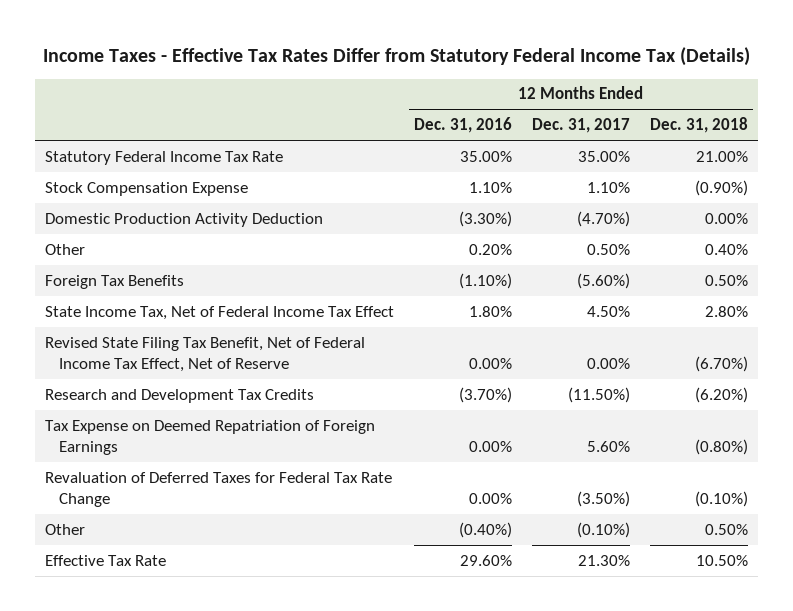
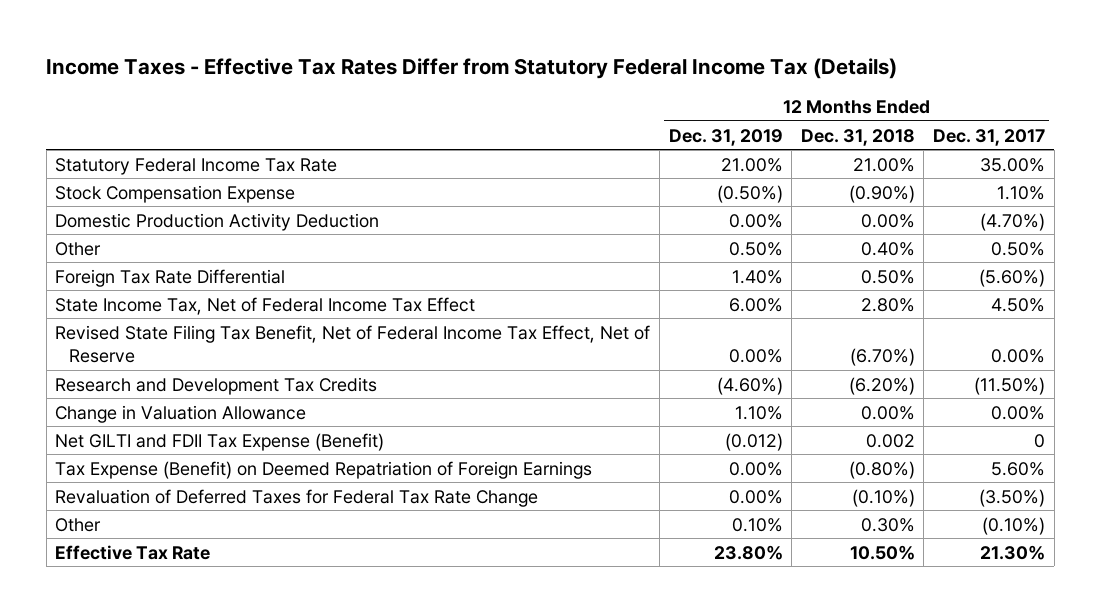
[414,117,513,134] Dec. 31, 2016 -> none
none -> [668,128,783,146] Dec. 31, 2019
[45,274,185,289] Foreign Tax Benefits -> [55,268,286,287] Foreign Tax Rate Differential
none -> [55,404,307,423] Change in Valuation Allowance
none -> [55,432,385,451] Net GILTI and FDII Tax Expense (Benefit)
[45,419,376,456] Tax Expense on Deemed Repatriation of Foreign Earnings -> [55,460,593,479] Tax Expense (Benefit) on Deemed Repatriation of Foreign Earnings
[704,523,748,535] 0.50% -> [860,517,915,532] 0.30%

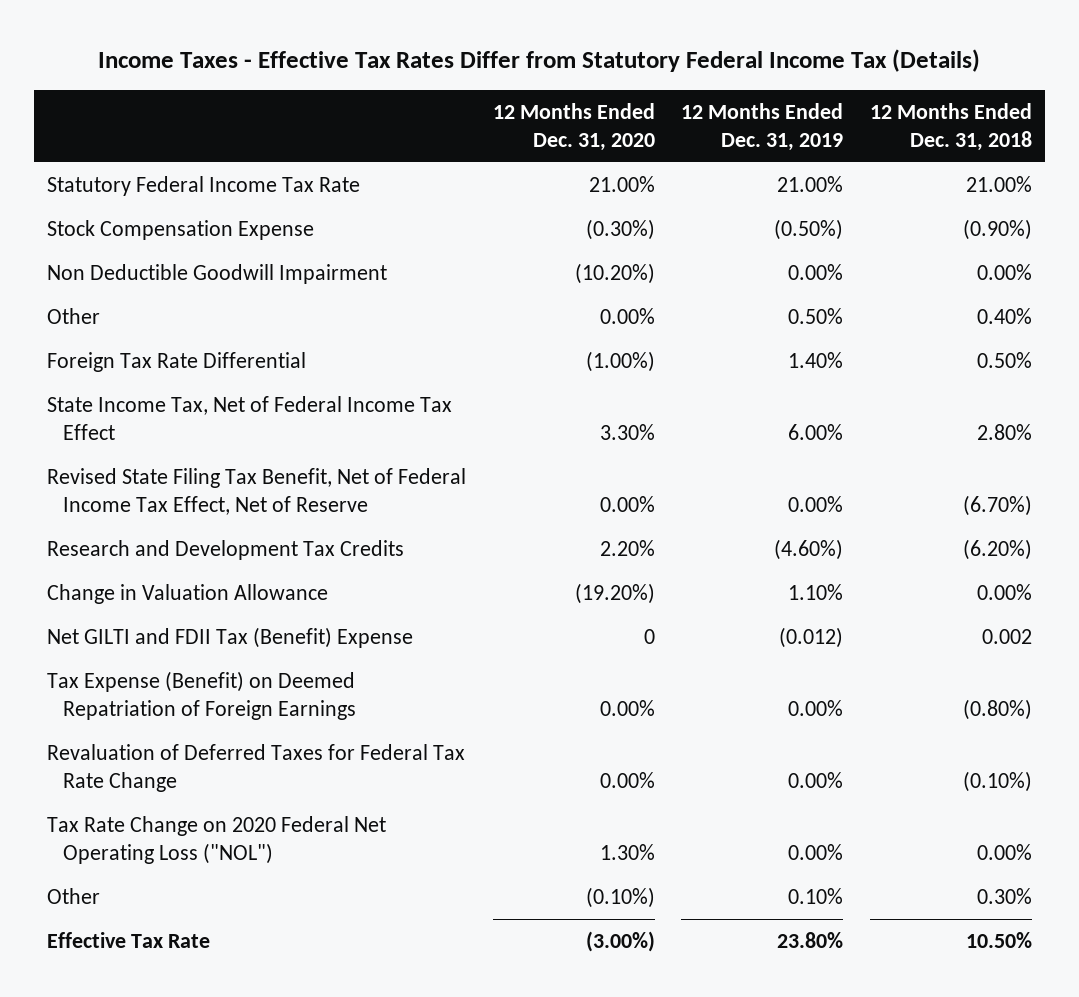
[932,128,1045,146] Dec. 31, 2017 -> none
none -> [492,102,655,151] 12 Months Ended Dec. 31, 2020
[55,212,380,231] Domestic Production Activity Deduction -> [47,264,388,285] Non Deductible Goodwill Impairment
[55,432,385,451] Net GILTI and FDII Tax Expense (Benefit) -> [47,627,414,649] Net GILTI and FDII Tax (Benefit) Expense
none -> [47,816,387,865] Tax Rate Change on 2020 Federal Net Operating Loss ("NOL")

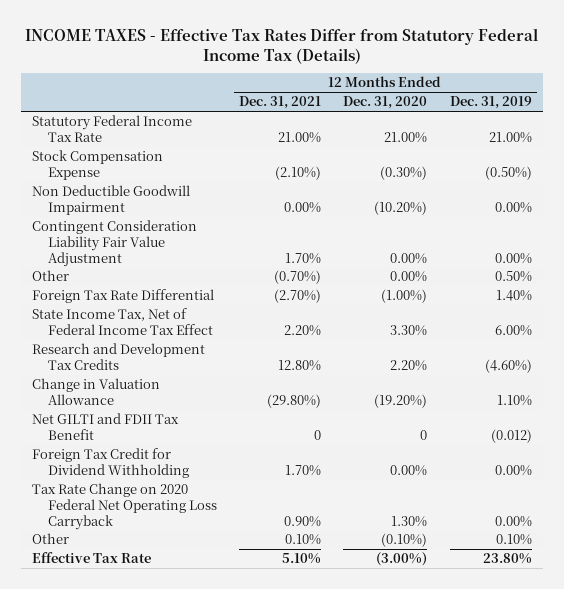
[98,48,981,72] Income Taxes - Effective Tax Rates Differ from Statutory Federal Income Tax (Details) -> [24,27,538,64] INCOME TAXES - Effective Tax Rates Differ from Statutory Federal Income Tax (Details)
[869,102,1032,151] 12 Months Ended Dec. 31, 2018 -> none
none -> [239,96,322,110] Dec. 31, 2021
none -> [31,220,197,267] Contingent Consideration Liability Fair Value Adjustment
[47,468,467,516] Revised State Filing Tax Benefit, Net of Federal Income Tax Effect, Net of Reserve -> none
[47,744,466,793] Revaluation of Deferred Taxes for Federal Tax Rate Change -> none
[47,627,414,649] Net GILTI and FDII Tax (Benefit) Expense -> [31,413,179,440] Net GILTI and FDII Tax Benefit
[47,671,357,721] Tax Expense (Benefit) on Deemed Repatriation of Foreign Earnings -> [31,448,189,478] Foreign Tax Credit for Dividend Withholding
[47,816,387,865] Tax Rate Change on 2020 Federal Net Operating Loss ("NOL") -> [31,483,217,530] Tax Rate Change on 2020 Federal Net Operating Loss Carryback

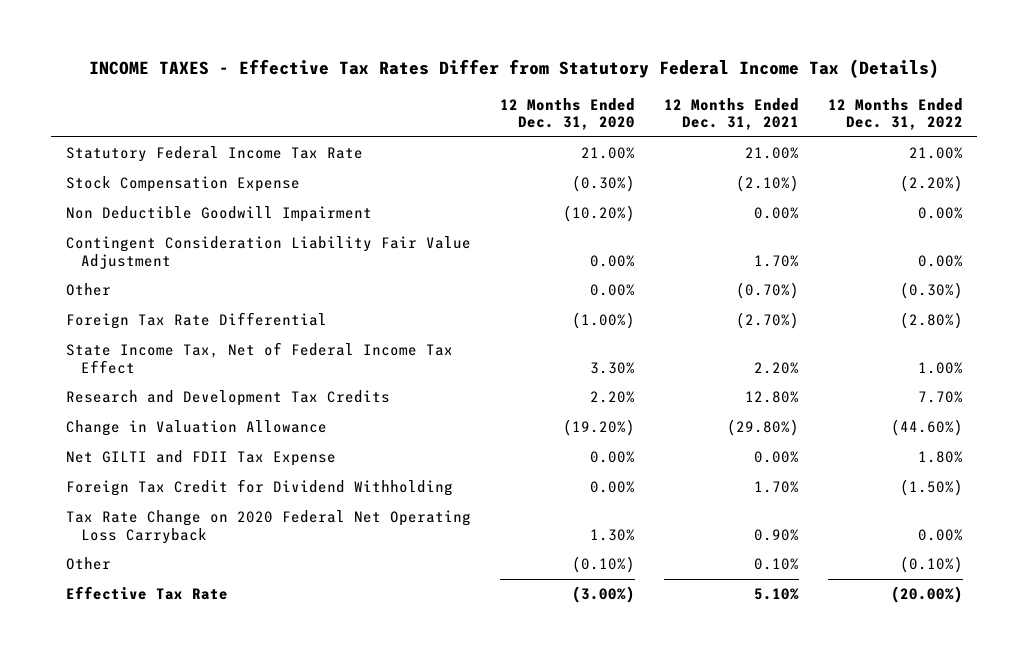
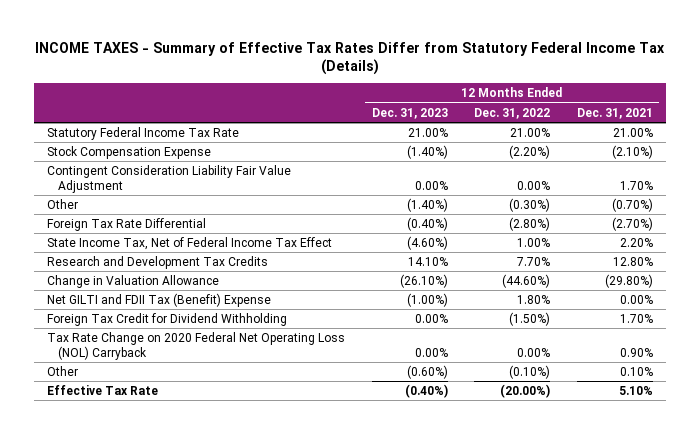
[89,59,940,79] INCOME TAXES - Effective Tax Rates Differ from Statutory Federal Income Tax (Details) -> [34,41,665,76] INCOME TAXES - Summary of Effective Tax Rates Differ from Statutory Federal Income Tax (Details)
[499,97,635,131] 12 Months Ended Dec. 31, 2020 -> none
none -> [371,107,448,119] Dec. 31, 2023
[65,206,372,223] Non Deductible Goodwill Impairment -> none
[65,450,336,467] Net GILTI and FDII Tax Expense -> [47,292,272,307] Net GILTI and FDII Tax (Benefit) Expense
[65,510,471,544] Tax Rate Change on 2020 Federal Net Operating Loss Carryback -> [47,331,346,360] Tax Rate Change on 2020 Federal Net Operating Loss (NOL) Carryback

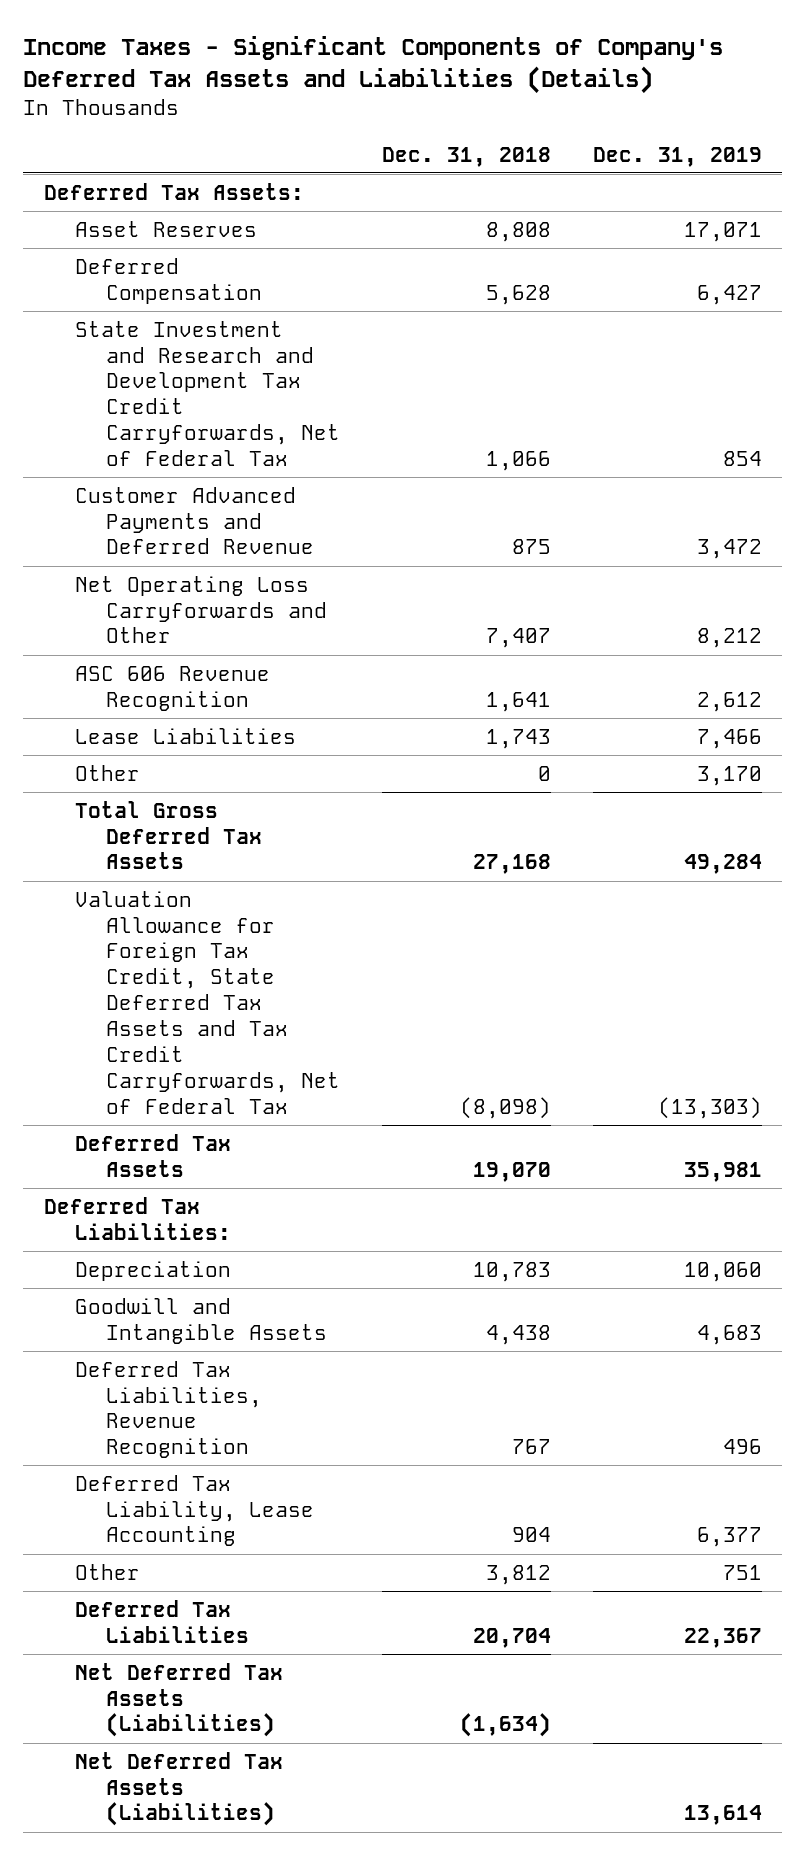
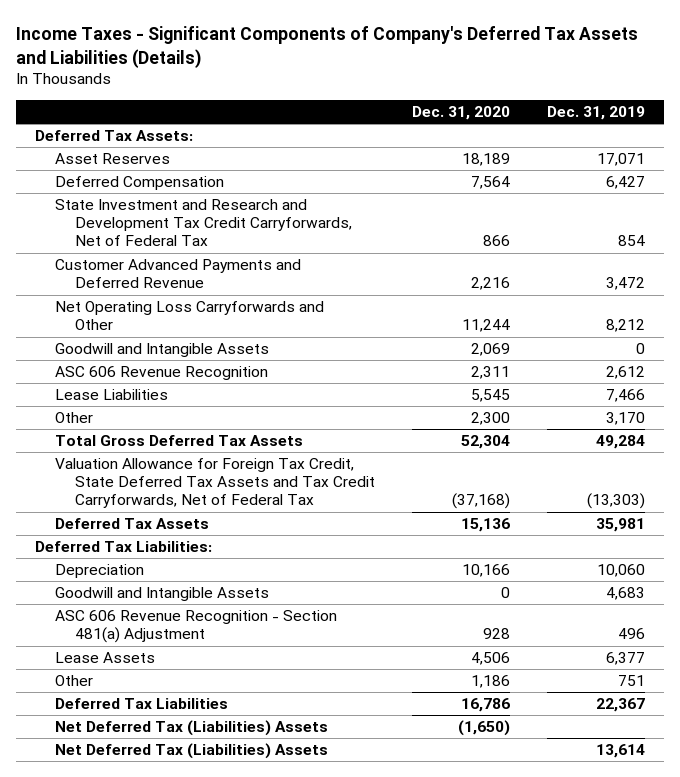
[381,146,551,167] Dec. 31, 2018 -> none
none -> [412,105,511,120] Dec. 31, 2020
none -> [54,343,269,358] Goodwill and Intangible Assets
[75,1360,263,1459] Deferred Tax Liabilities, Revenue Recognition -> [54,610,337,644] ASC 606 Revenue Recognition - Section 481(a) Adjustment
[75,1474,315,1547] Deferred Tax Liability, Lease Accounting -> [54,652,155,664] Lease Assets
[75,1662,284,1738] Net Deferred Tax Assets (Liabilities) -> [54,720,328,737] Net Deferred Tax (Liabilities) Assets
[75,1751,284,1827] Net Deferred Tax Assets (Liabilities) -> [54,743,328,760] Net Deferred Tax (Liabilities) Assets

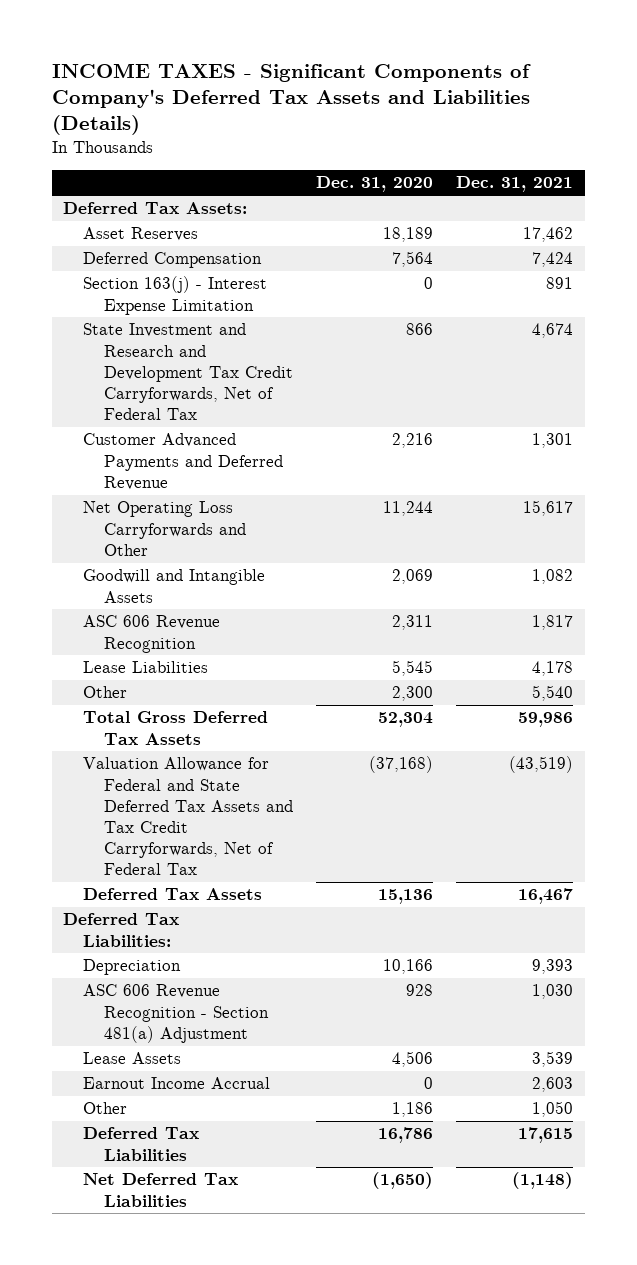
[16,25,639,68] Income Taxes - Significant Components of Company's Deferred Tax Assets and Liabilities (Details) -> [51,62,531,136] INCOME TAXES - Significant Components of Company's Deferred Tax Assets and Liabilities (Details)
[547,105,646,120] Dec. 31, 2019 -> none
none -> [456,176,574,193] Dec. 31, 2021
none -> [83,276,268,315] Section 163(j) - Interest Expense Limitation
[54,458,376,509] Valuation Allowance for Foreign Tax Credit, State Deferred Tax Assets and Tax Credit Carryforwards, Net of Federal Tax -> [83,757,293,876] Valuation Allowance for Federal and State Deferred Tax Assets and Tax Credit Carryforwards, Net of Federal Tax
[54,587,269,602] Goodwill and Intangible Assets -> none
none -> [83,1077,271,1090] Earnout Income Accrual
[54,743,328,760] Net Deferred Tax (Liabilities) Assets -> none
[54,720,328,737] Net Deferred Tax (Liabilities) Assets -> [83,1173,239,1207] Net Deferred Tax Liabilities

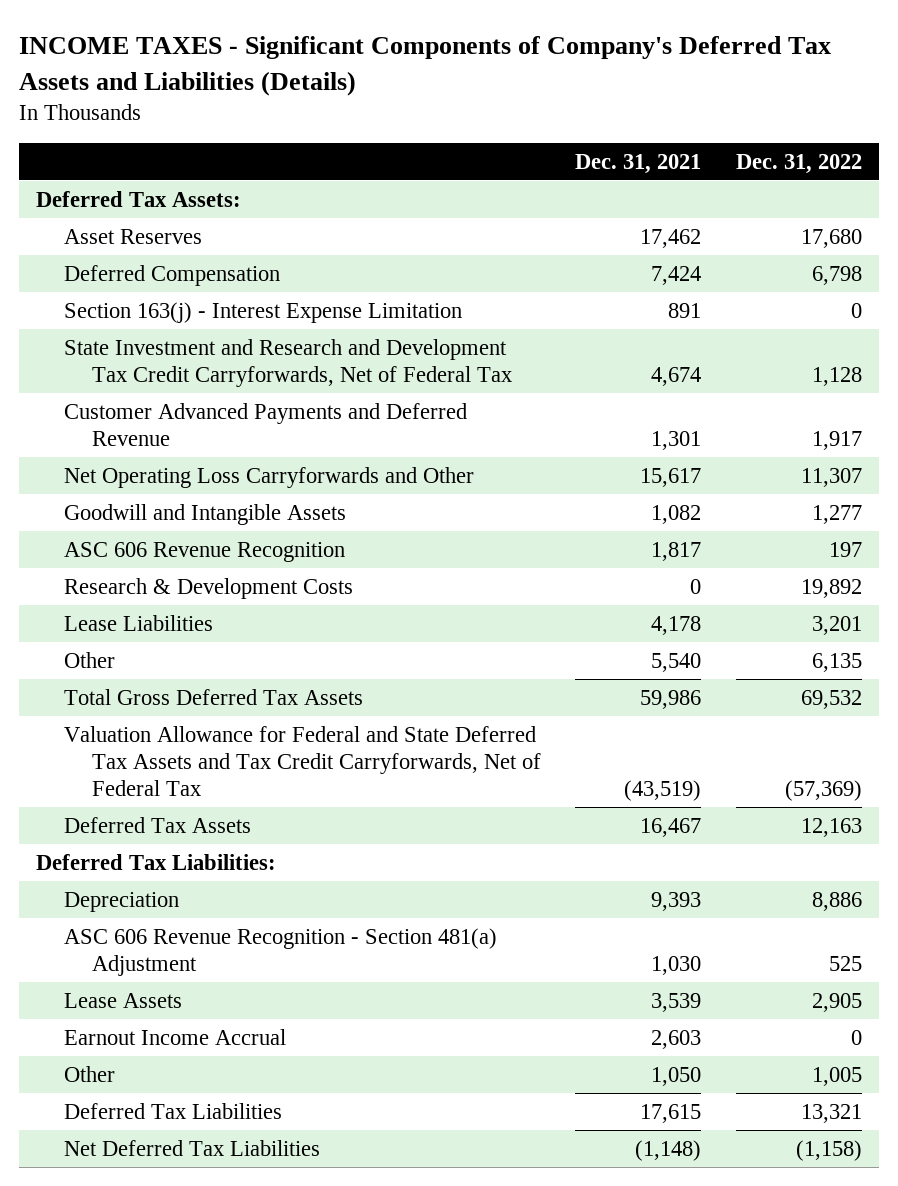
[315,176,433,193] Dec. 31, 2020 -> none
none -> [735,153,862,174] Dec. 31, 2022
none -> [64,577,354,599] Research & Development Costs

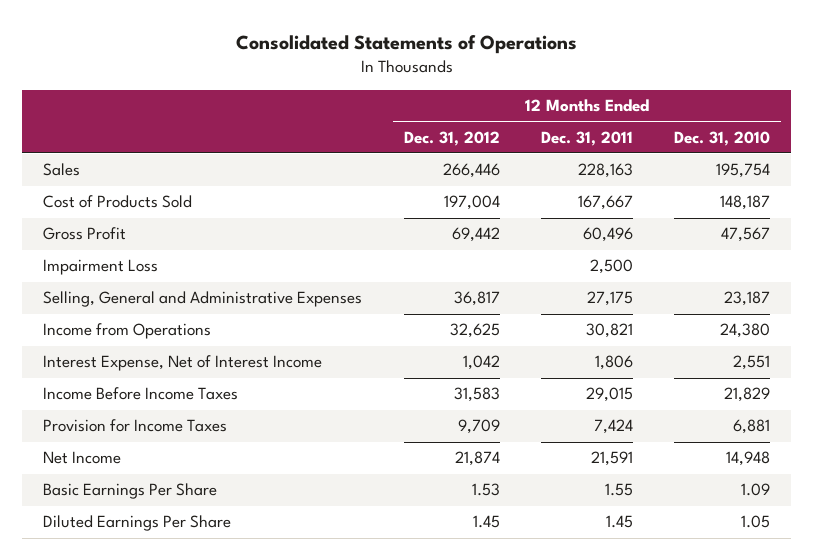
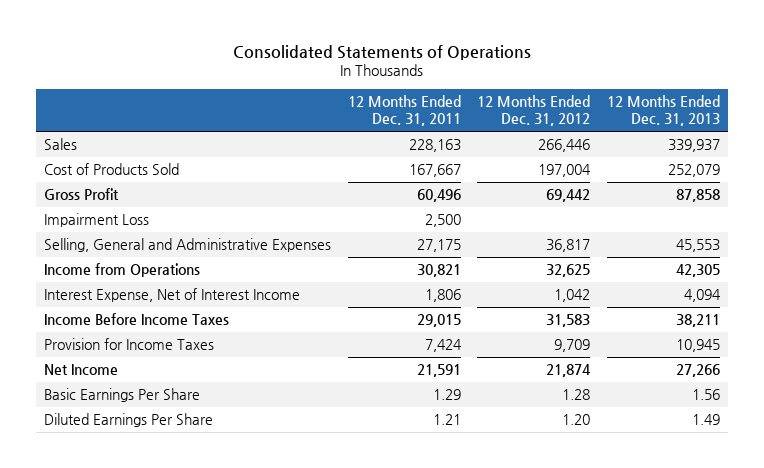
[674,130,771,146] Dec. 31, 2010 -> none
none -> [607,95,721,127] 12 Months Ended Dec. 31, 2013
[471,483,500,497] 1.53 -> [562,389,591,401] 1.28
[604,483,633,497] 1.55 -> [432,389,461,401] 1.29
[472,515,500,529] 1.45 -> [562,414,591,426] 1.20
[605,515,633,529] 1.45 -> [432,414,461,426] 1.21

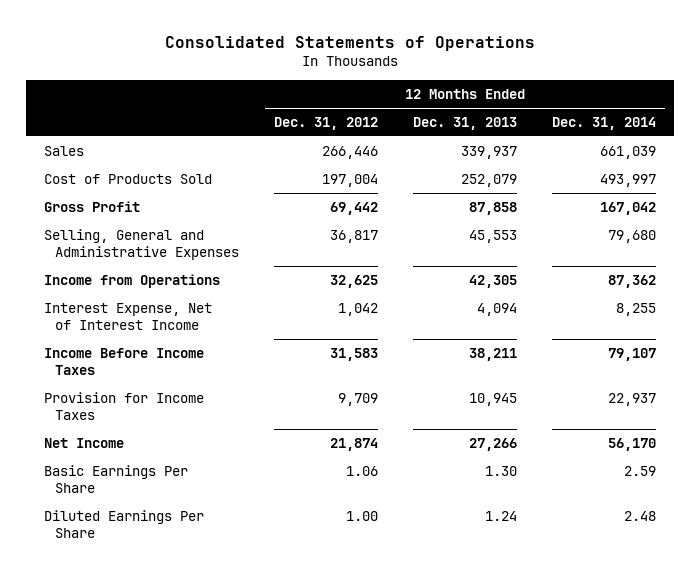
[347,95,461,127] 12 Months Ended Dec. 31, 2011 -> none
none -> [552,116,657,130] Dec. 31, 2014
[44,213,150,228] Impairment Loss -> none
[562,389,591,401] 1.28 -> [345,465,378,476] 1.06
[692,389,721,401] 1.56 -> [485,465,518,476] 1.30
[562,414,591,426] 1.20 -> [345,510,378,521] 1.00
[692,414,721,426] 1.49 -> [485,510,518,521] 1.24

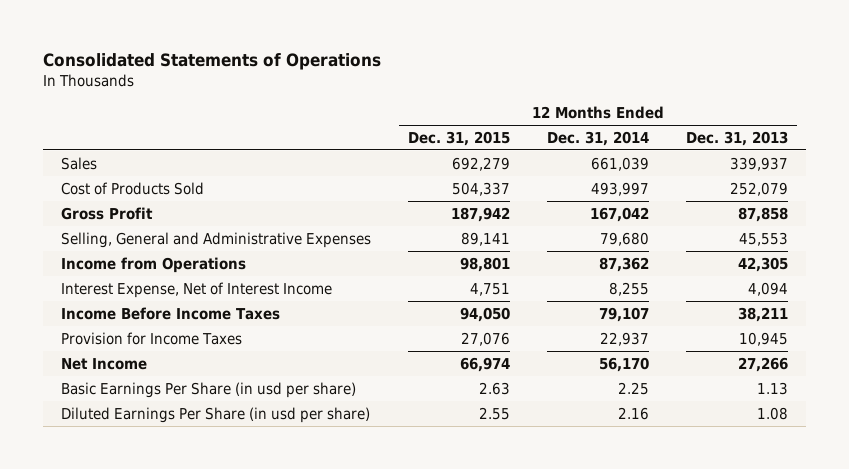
[273,116,378,130] Dec. 31, 2012 -> none
none -> [407,130,510,146] Dec. 31, 2015
[43,464,188,493] Basic Earnings Per Share -> [61,381,357,398] Basic Earnings Per Share (in usd per share)
[485,465,518,476] 1.30 -> [756,381,788,395] 1.13
[624,465,657,476] 2.59 -> [617,381,649,395] 2.25
[43,509,204,538] Diluted Earnings Per Share -> [61,406,371,423] Diluted Earnings Per Share (in usd per share)
[485,510,518,521] 1.24 -> [756,406,788,420] 1.08
[624,510,657,521] 2.48 -> [617,406,649,420] 2.16

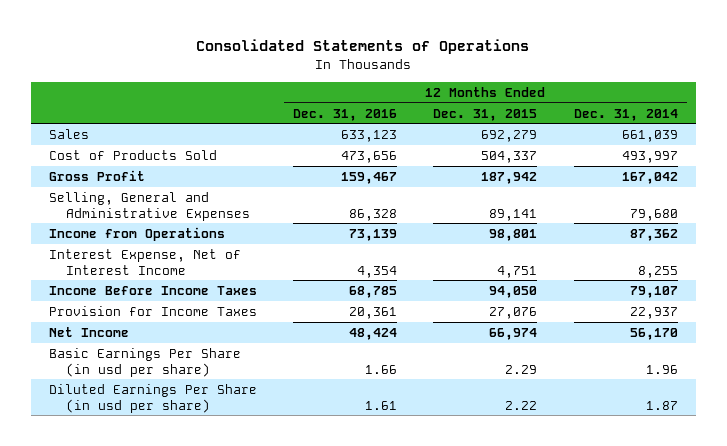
[685,130,788,146] Dec. 31, 2013 -> none
none -> [293,108,398,121] Dec. 31, 2016
[478,381,510,395] 2.63 -> [505,364,538,374] 2.29
[617,381,649,395] 2.25 -> [645,364,678,374] 1.96
[478,406,510,420] 2.55 -> [505,400,538,410] 2.22
[617,406,649,420] 2.16 -> [645,400,678,410] 1.87

